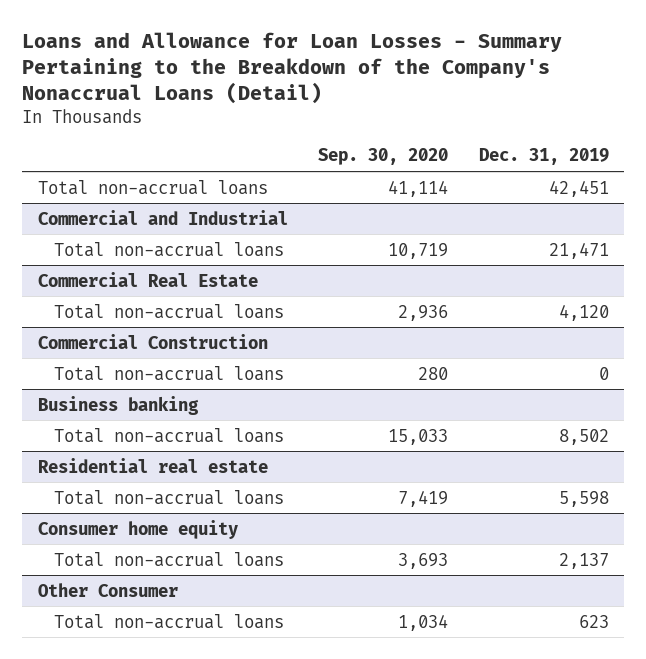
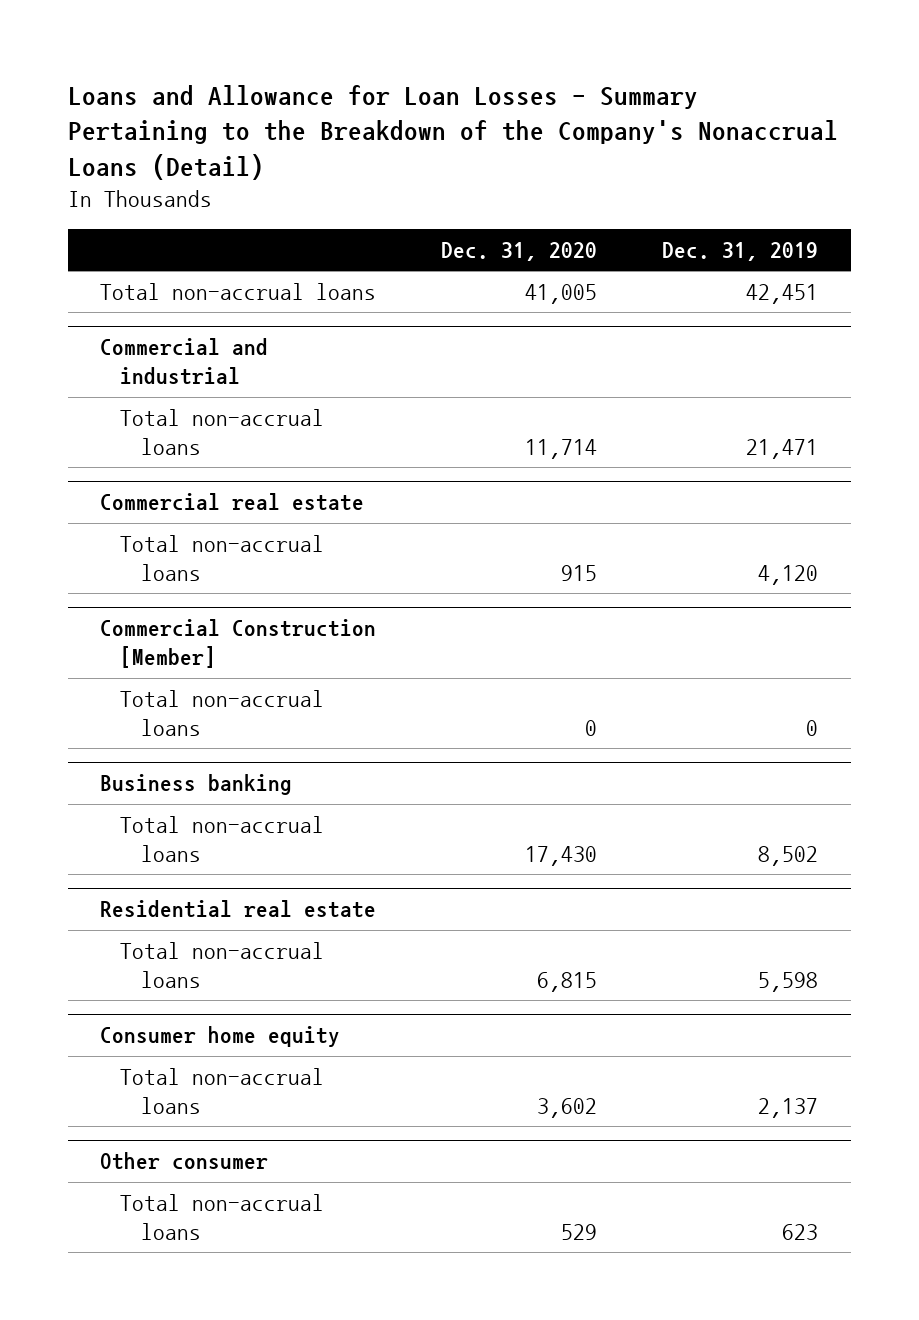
[318,148,449,166] Sep. 30, 2020 -> none
none -> [441,242,598,262] Dec. 31, 2020
[37,209,288,225] Commercial and Industrial -> [100,338,269,386] Commercial and industrial
[37,271,258,287] Commercial Real Estate -> [100,493,365,512] Commercial real estate
[37,333,268,349] Commercial Construction -> [100,619,377,669] Commercial Construction [Member]
[37,582,178,597] Other Consumer -> [100,1152,269,1171] Other consumer

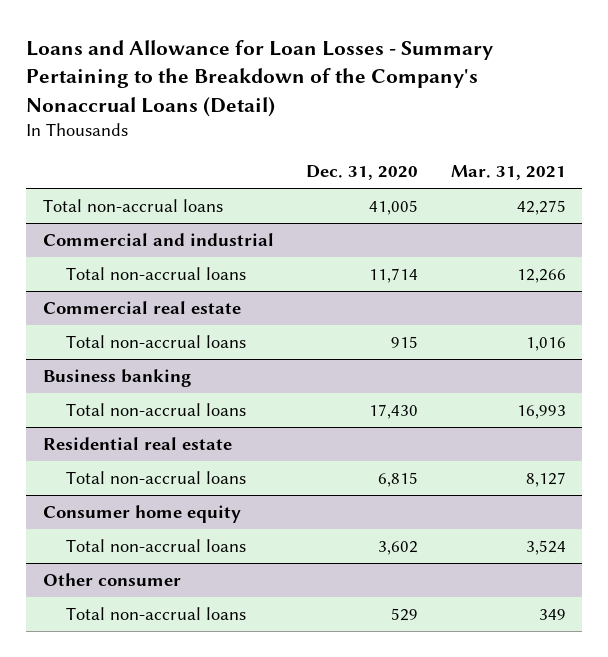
[662,242,819,262] Dec. 31, 2019 -> none
none -> [450,165,566,181] Mar. 31, 2021
[100,619,377,669] Commercial Construction [Member] -> none
[120,690,325,736] Total non-accrual loans -> none

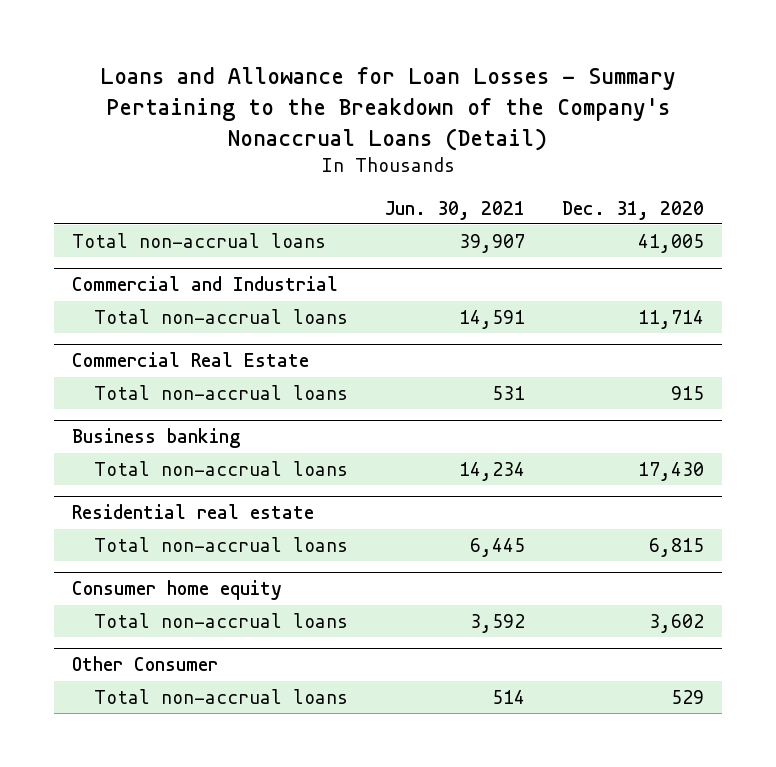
[450,165,566,181] Mar. 31, 2021 -> none
none -> [384,200,525,220] Jun. 30, 2021
[42,232,274,246] Commercial and industrial -> [72,276,339,292] Commercial and Industrial
[42,300,241,314] Commercial real estate -> [72,352,310,368] Commercial Real Estate
[42,572,181,586] Other consumer -> [72,656,219,672] Other Consumer

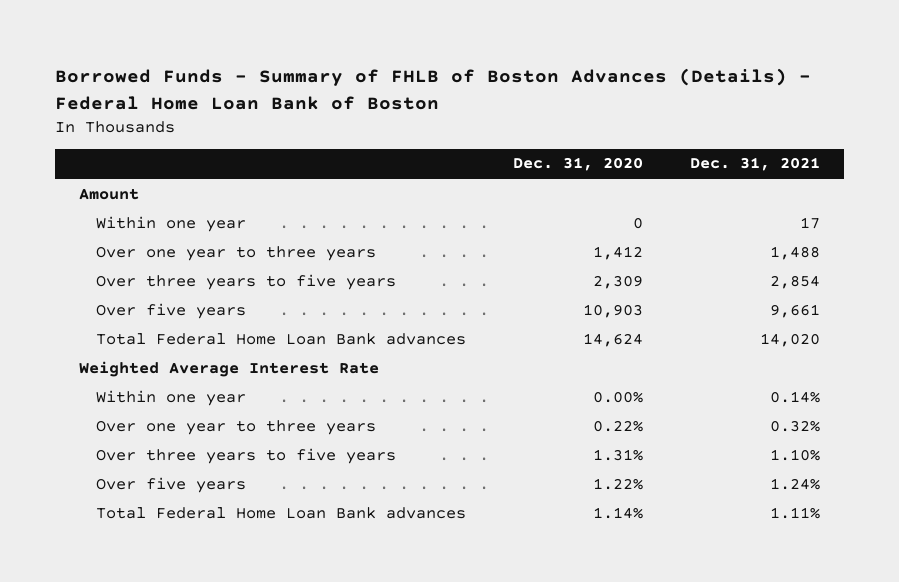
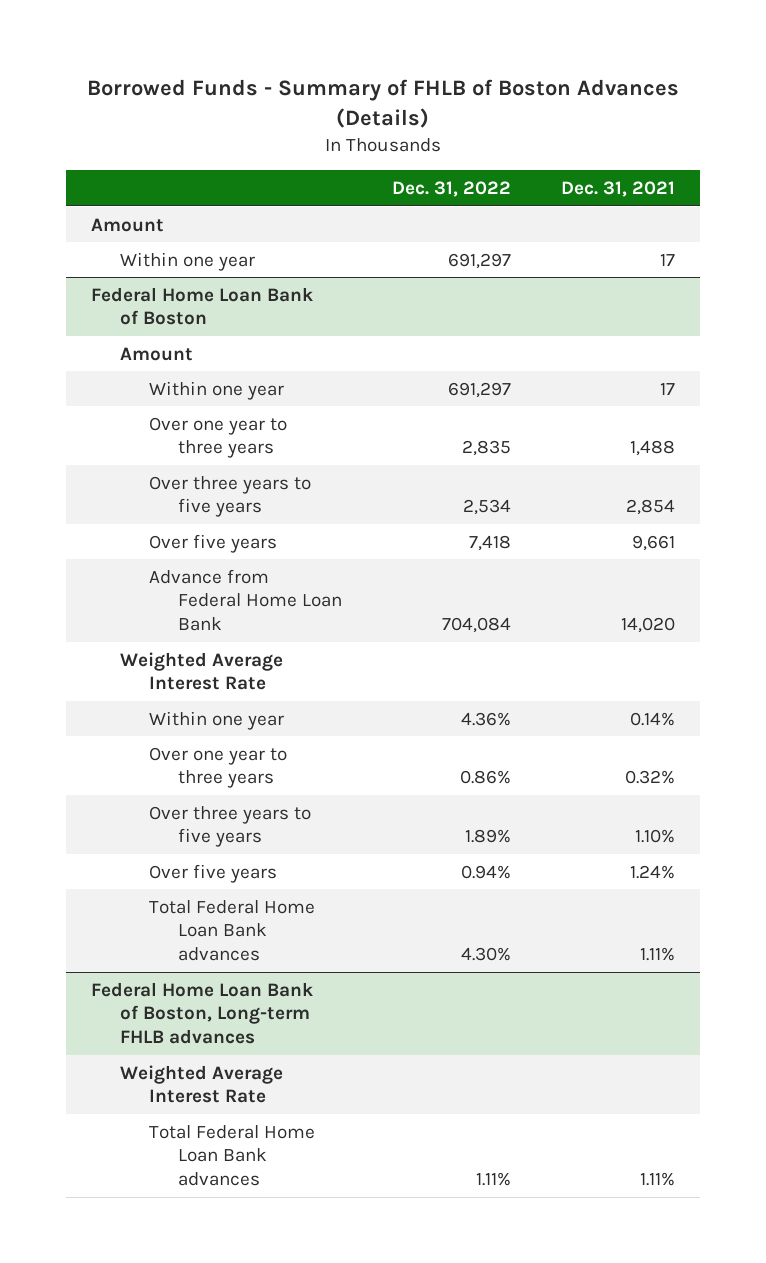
[55,68,812,110] Borrowed Funds - Summary of FHLB of Boston Advances (Details) - Federal Home Loan Bank of Boston -> [87,79,680,129] Borrowed Funds - Summary of FHLB of Boston Advances (Details)
[513,157,644,172] Dec. 31, 2020 -> none
none -> [392,180,512,197] Dec. 31, 2022
none -> [90,286,313,326] Federal Home Loan Bank of Boston
none -> [119,346,193,361] Amount
none -> [148,380,284,400] Within one year
[95,332,466,345] Total Federal Home Loan Bank advances -> [148,568,343,632] Advance from Federal Home Loan Bank
none -> [90,981,313,1045] Federal Home Loan Bank of Boston, Long-term FHLB advances
none -> [119,1064,283,1104] Weighted Average Interest Rate
none -> [148,1124,315,1187] Total Federal Home Loan Bank advances

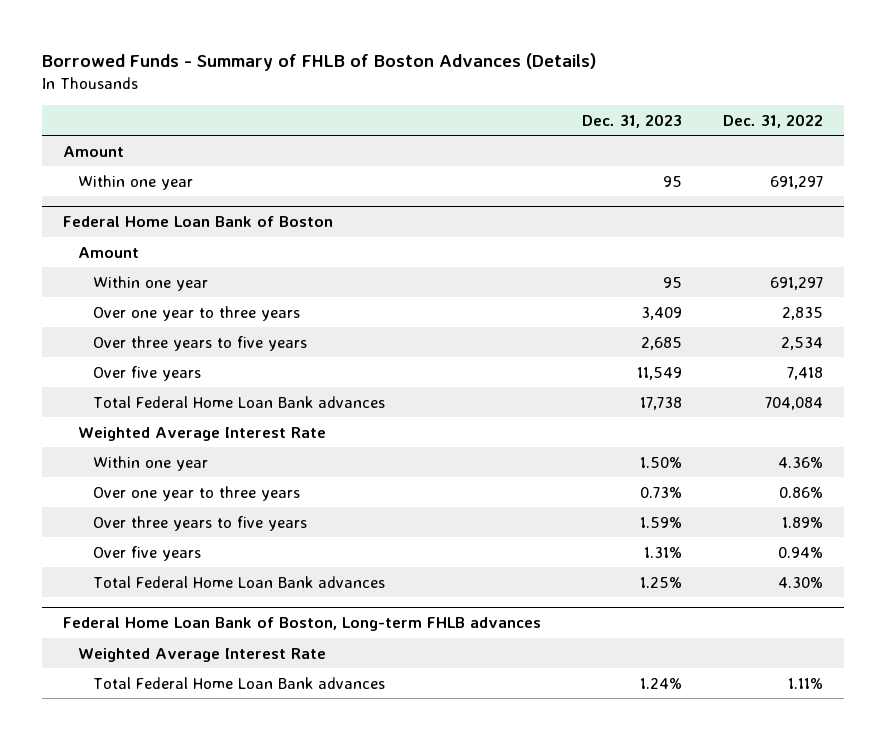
[561,180,676,197] Dec. 31, 2021 -> none
none -> [581,113,682,128] Dec. 31, 2023
[148,568,343,632] Advance from Federal Home Loan Bank -> [93,395,386,408] Total Federal Home Loan Bank advances

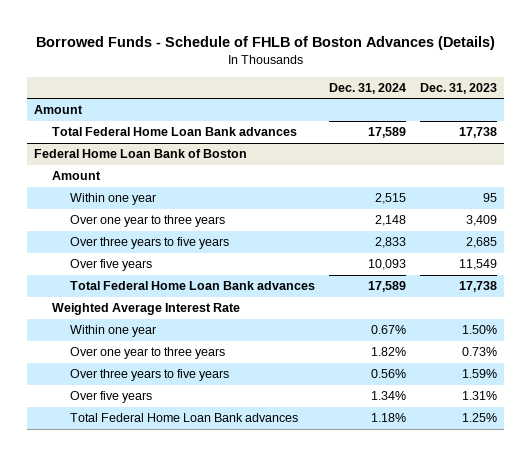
[41,53,596,72] Borrowed Funds - Summary of FHLB of Boston Advances (Details) -> [35,35,495,50] Borrowed Funds - Schedule of FHLB of Boston Advances (Details)
[722,113,823,128] Dec. 31, 2022 -> none
none -> [329,82,407,94] Dec. 31, 2024
[78,174,194,190] Within one year -> none
none -> [52,127,298,137] Total Federal Home Loan Bank advances
[62,617,541,632] Federal Home Loan Bank of Boston, Long-term FHLB advances -> none
[78,647,327,662] Weighted Average Interest Rate -> none
[93,676,386,689] Total Federal Home Loan Bank advances -> none

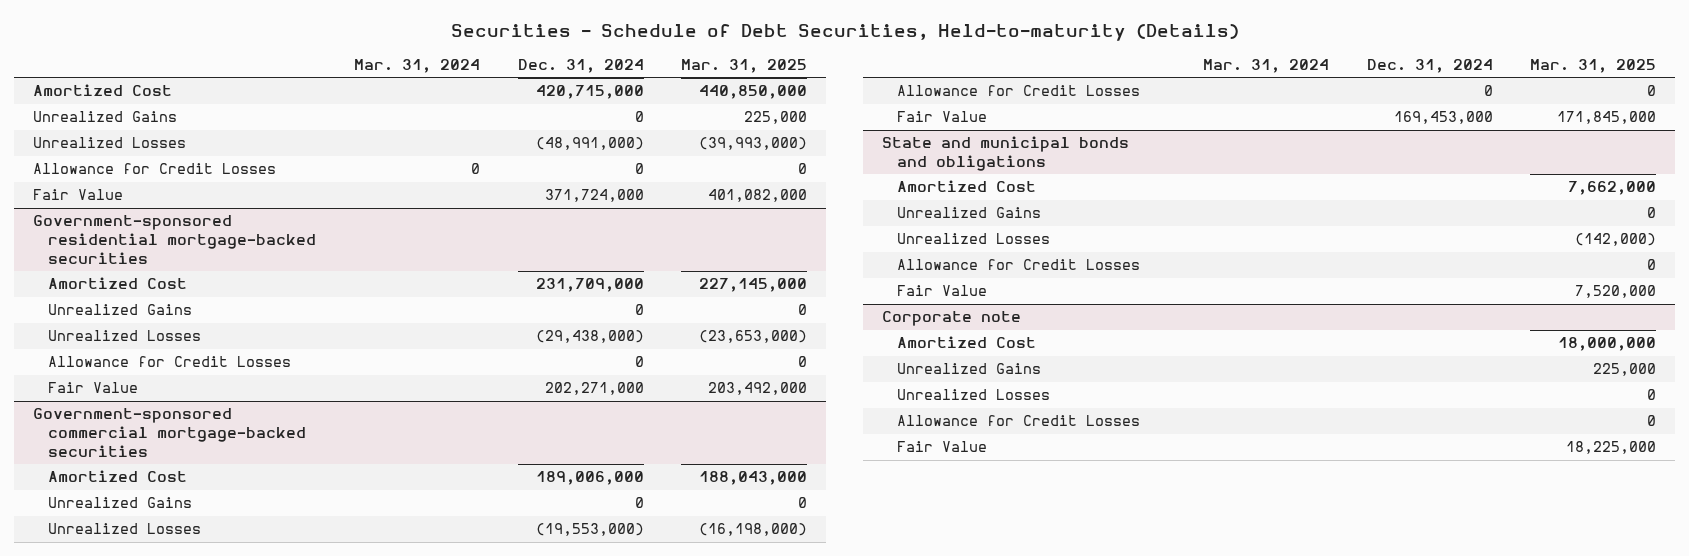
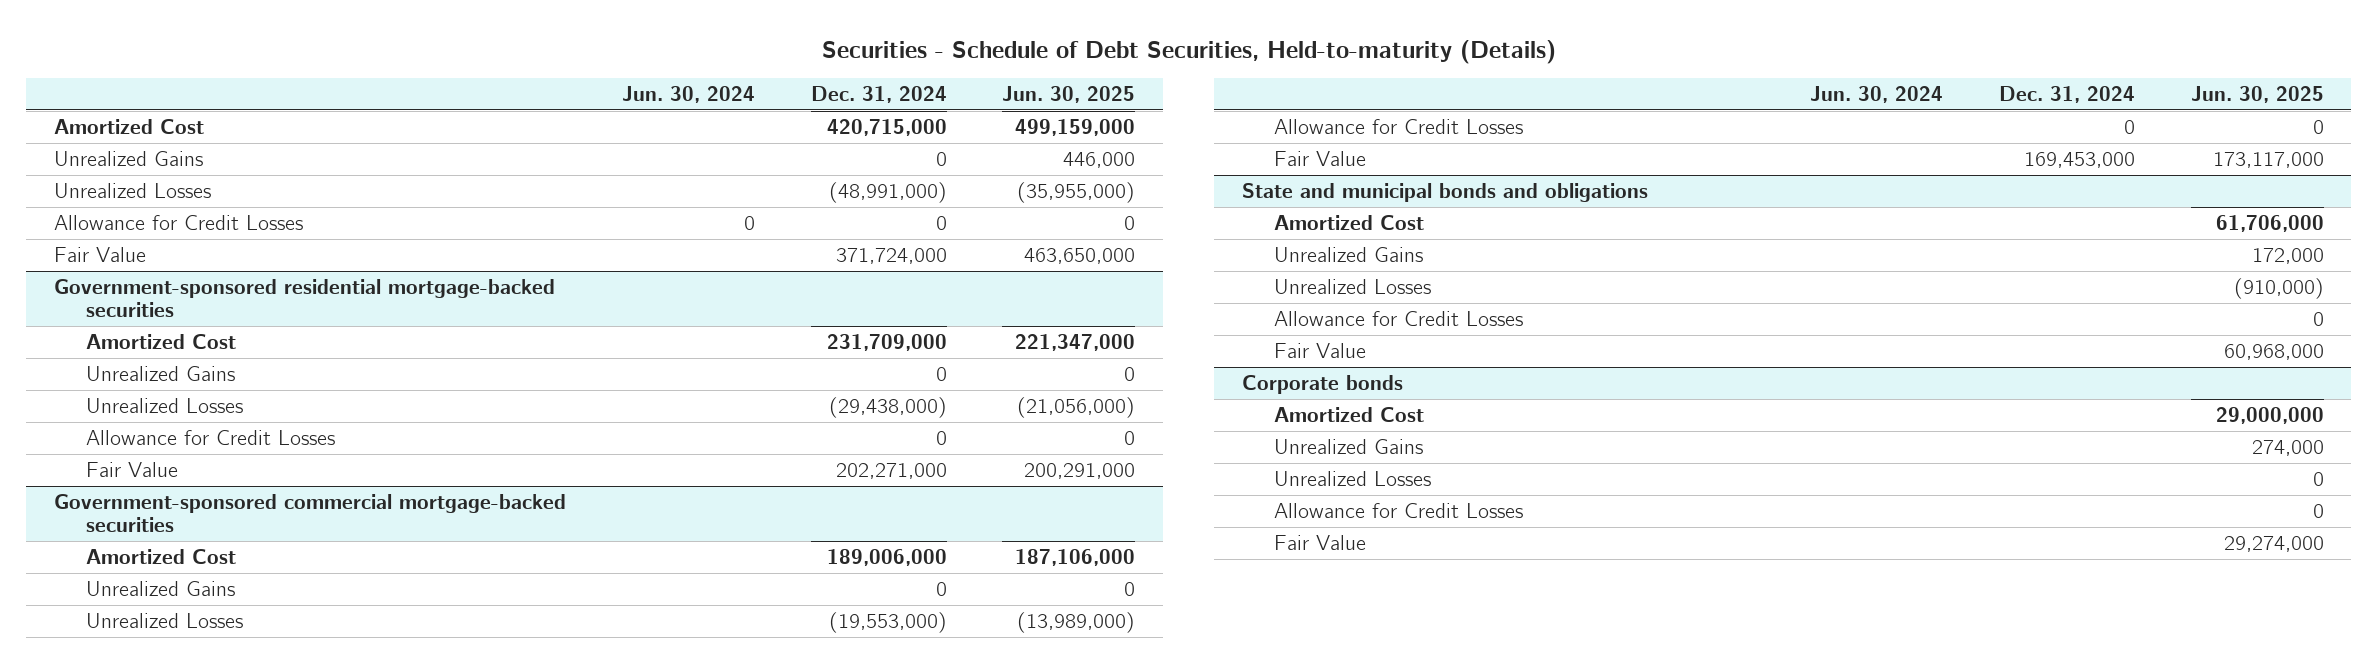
[354,58,481,73] Mar. 31, 2024 -> none
[681,58,808,73] Mar. 31, 2025 -> none
none -> [621,85,755,103] Jun. 30, 2024
none -> [1002,85,1136,103] Jun. 30, 2025
[881,311,1021,327] Corporate note -> [1242,374,1404,394] Corporate bonds

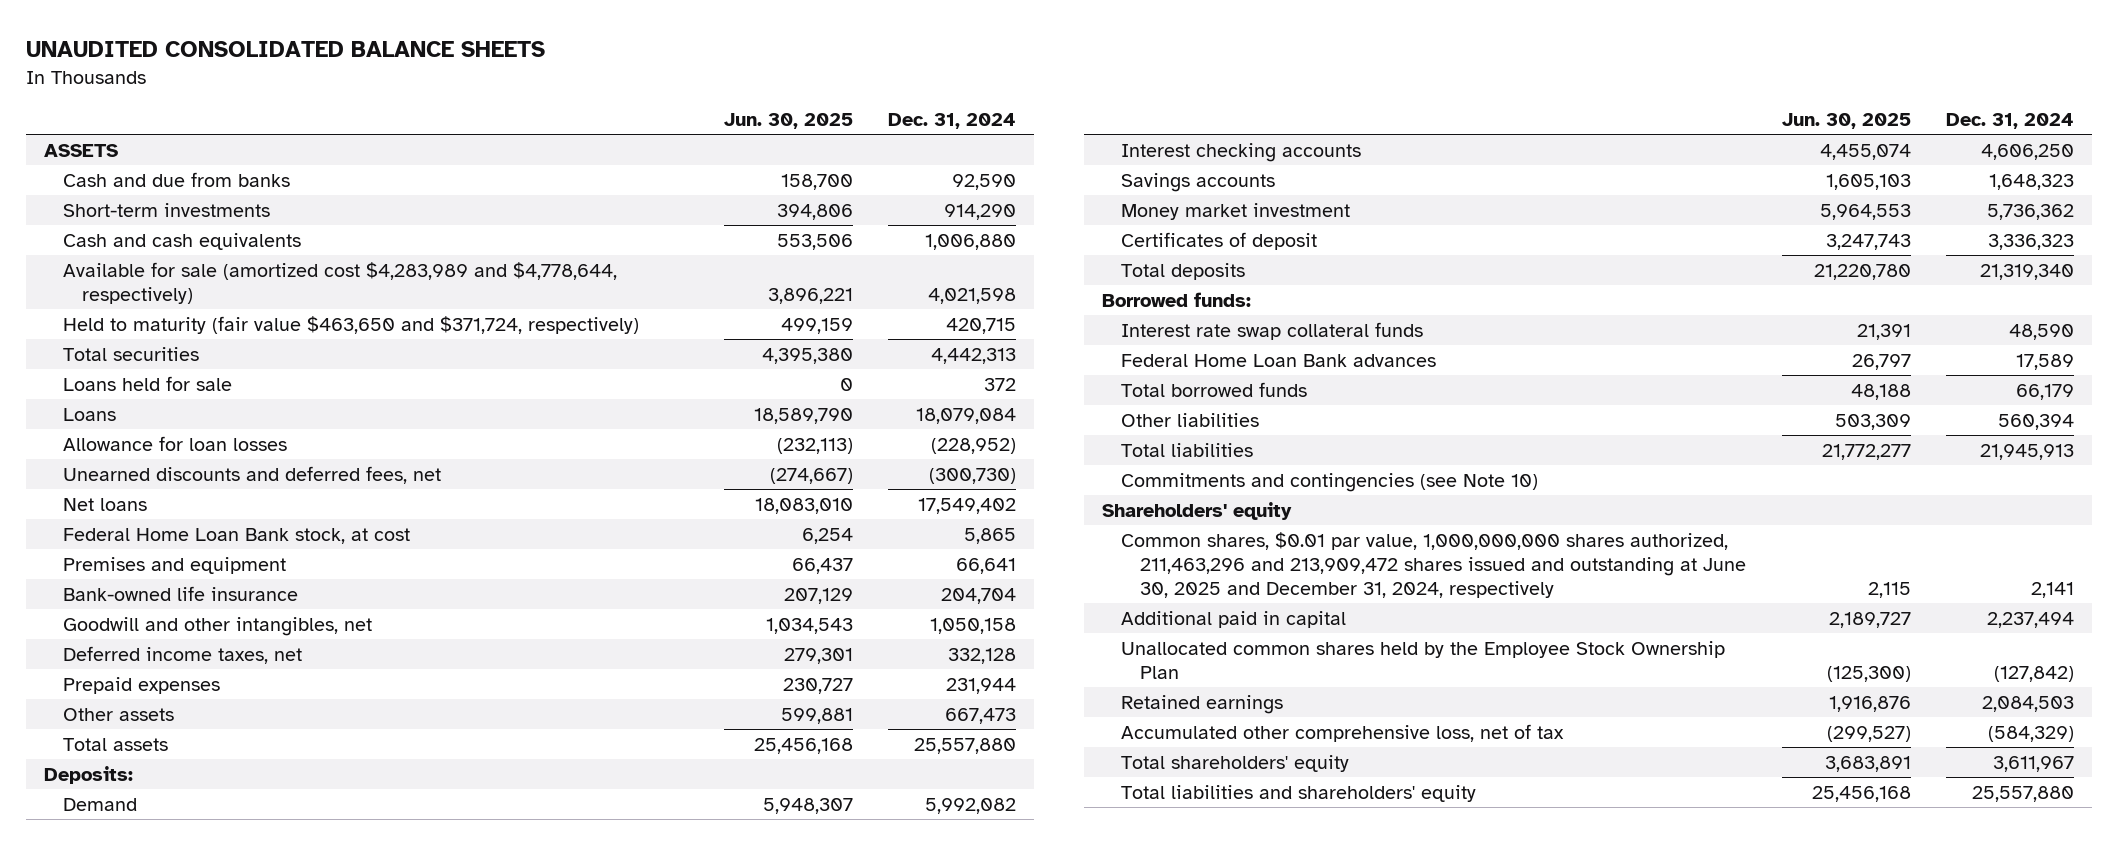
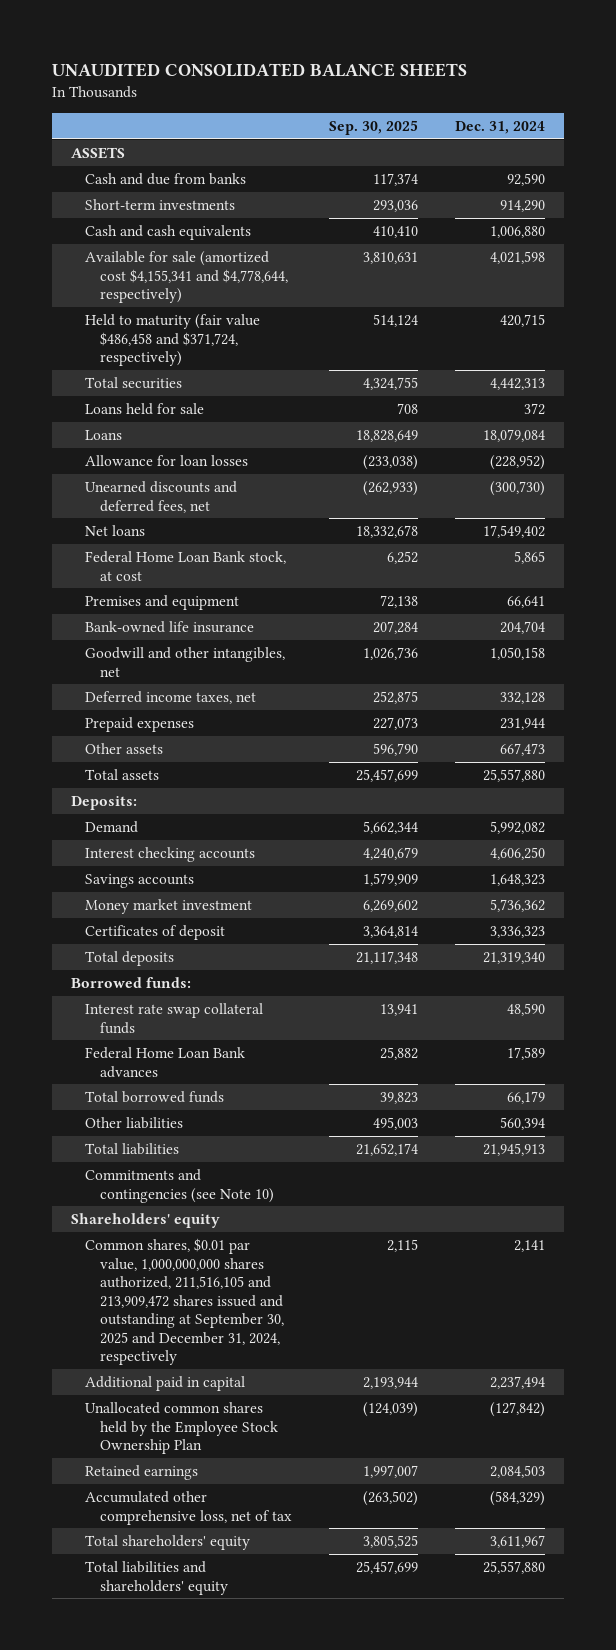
[723,112,853,129] Jun. 30, 2025 -> none
none -> [329,120,419,136] Sep. 30, 2025
[62,261,617,304] Available for sale (amortized cost $4,283,989 and $4,778,644, respectively) -> [85,250,289,304] Available for sale (amortized cost $4,155,341 and $4,778,644, respectively)
[62,315,639,334] Held to maturity (fair value $463,650 and $371,724, respectively) -> [85,313,261,367] Held to maturity (fair value $486,458 and $371,724, respectively)
[1120,531,1747,598] Common shares, $0.01 par value, 1,000,000,000 shares authorized, 211,463,296 and 213,909,472 shares issued and outstanding at June 30, 2025 and December 31, 2024, respectively -> [85,1237,285,1366] Common shares, $0.01 par value, 1,000,000,000 shares authorized, 211,516,105 and 213,909,472 shares issued and outstanding at September 30, 2025 and December 31, 2024, respectively

